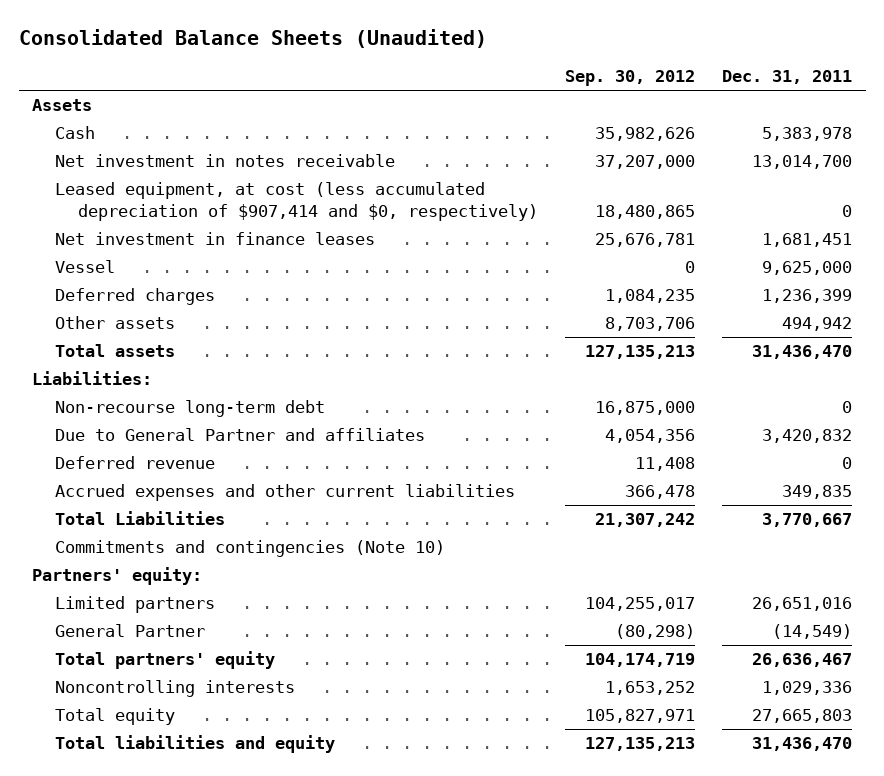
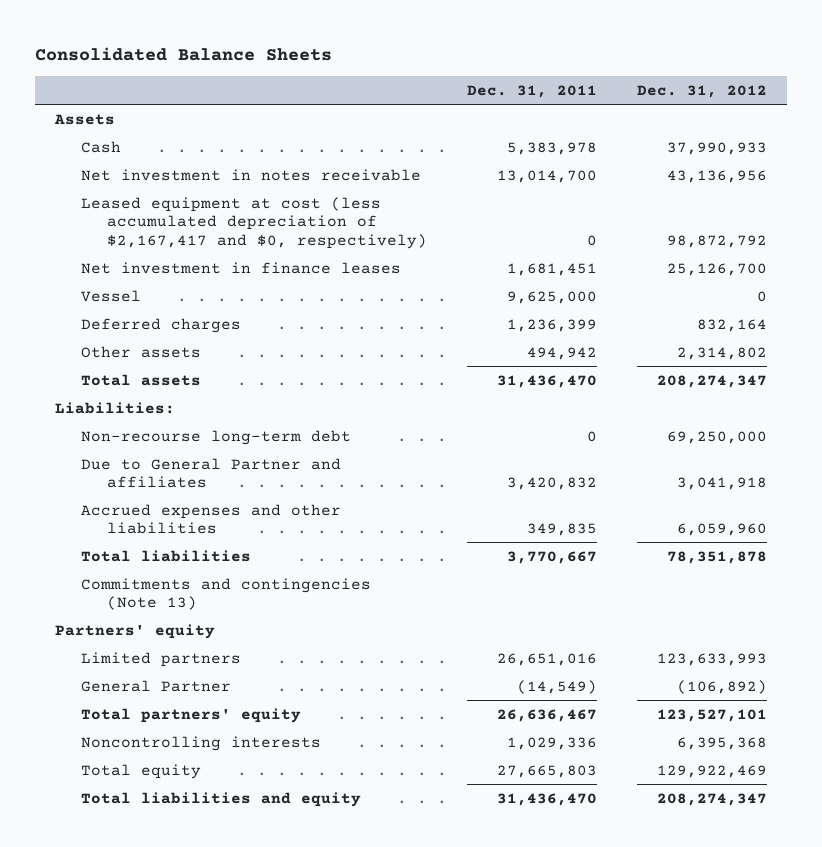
[18,29,487,49] Consolidated Balance Sheets (Unaudited) -> [35,47,333,62] Consolidated Balance Sheets
[565,70,696,87] Sep. 30, 2012 -> none
none -> [636,85,767,99] Dec. 31, 2012
[55,182,539,222] Leased equipment, at cost (less accumulated depreciation of $907,414 and $0, respectively) -> [80,196,427,249] Leased equipment at cost (less accumulated depreciation of $2,167,417 and $0, respectively)
[55,456,216,470] Deferred revenue -> none
[55,484,516,502] Accrued expenses and other current liabilities -> [80,503,341,535] Accrued expenses and other liabilities
[55,511,226,526] Total Liabilities -> [80,549,251,562] Total liabilities
[55,540,446,558] Commitments and contingencies (Note 10) -> [80,577,371,611] Commitments and contingencies (Note 13)
[32,567,203,586] Partners' equity: -> [55,623,216,639] Partners' equity

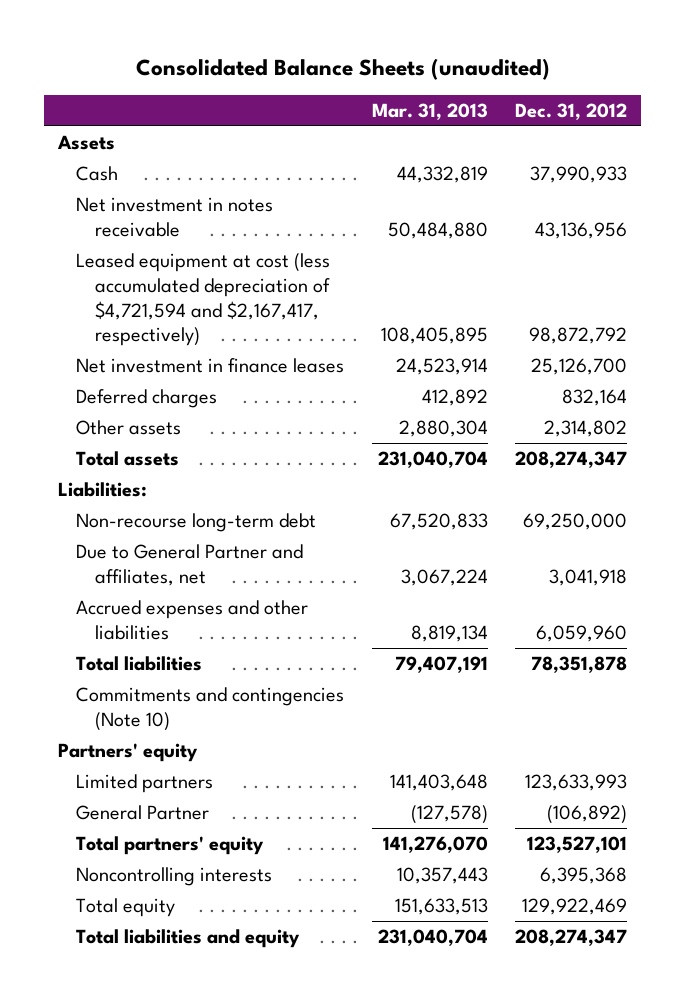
[35,47,333,62] Consolidated Balance Sheets -> [135,57,550,80] Consolidated Balance Sheets (unaudited)
[466,85,597,99] Dec. 31, 2011 -> none
none -> [371,102,488,120] Mar. 31, 2013
[80,196,427,249] Leased equipment at cost (less accumulated depreciation of $2,167,417 and $0, respectively) -> [76,252,331,347] Leased equipment at cost (less accumulated depreciation of $4,721,594 and $2,167,417, respectively)
[80,289,141,302] Vessel -> none
[80,457,341,489] Due to General Partner and affiliates -> [76,543,304,586] Due to General Partner and affiliates, net
[80,577,371,611] Commitments and contingencies (Note 13) -> [76,686,345,731] Commitments and contingencies (Note 10)

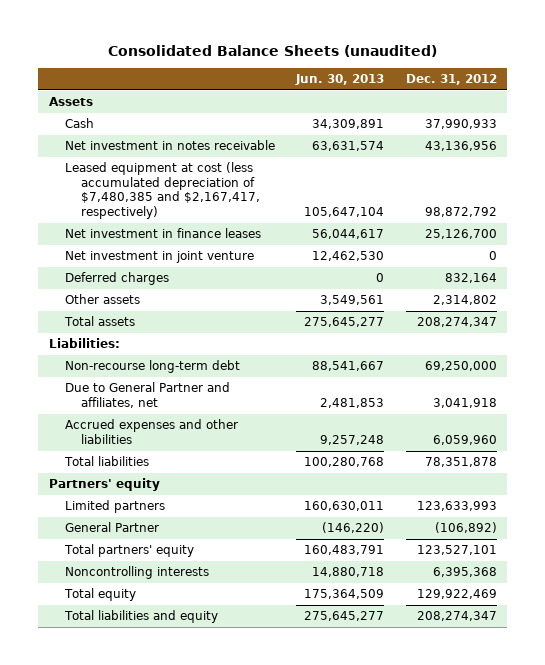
[371,102,488,120] Mar. 31, 2013 -> none
none -> [295,73,385,85] Jun. 30, 2013
[76,252,331,347] Leased equipment at cost (less accumulated depreciation of $4,721,594 and $2,167,417, respectively) -> [64,162,260,219] Leased equipment at cost (less accumulated depreciation of $7,480,385 and $2,167,417, respectively)
none -> [64,251,254,264] Net investment in joint venture
[76,686,345,731] Commitments and contingencies (Note 10) -> none

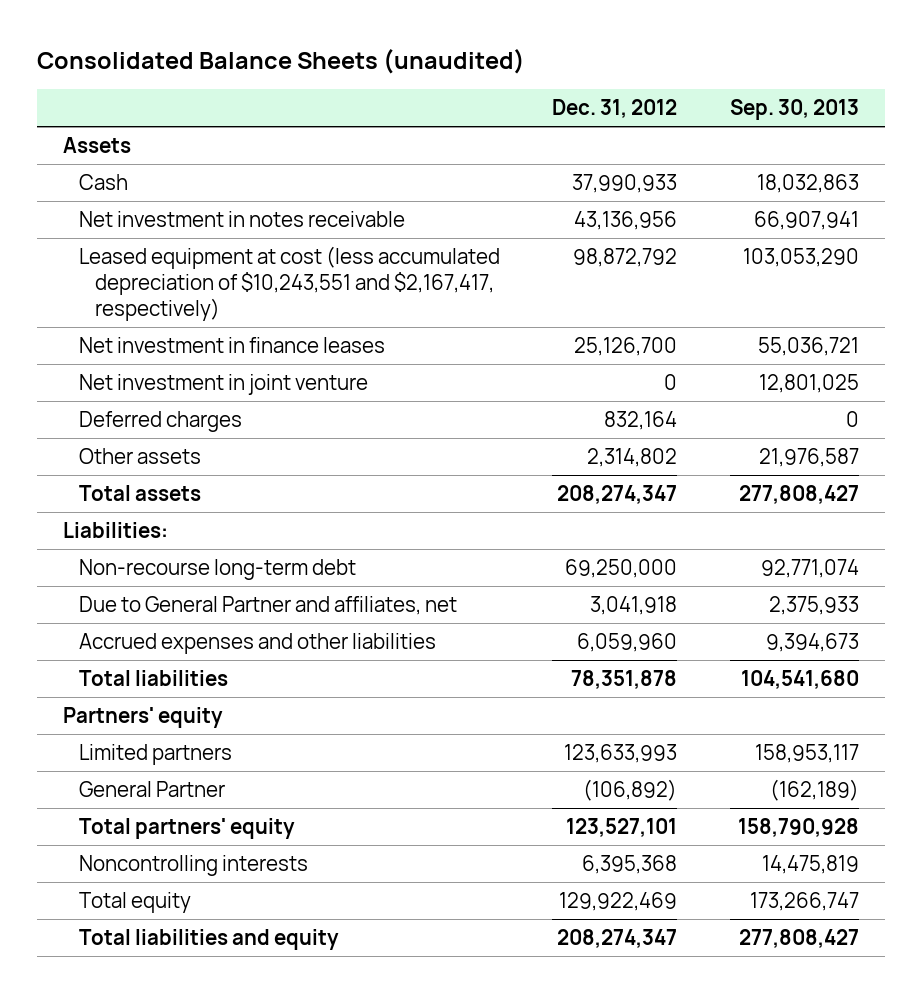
[295,73,385,85] Jun. 30, 2013 -> none
none -> [729,99,859,121] Sep. 30, 2013
[64,162,260,219] Leased equipment at cost (less accumulated depreciation of $7,480,385 and $2,167,417, respectively) -> [78,246,500,322] Leased equipment at cost (less accumulated depreciation of $10,243,551 and $2,167,417, respectively)

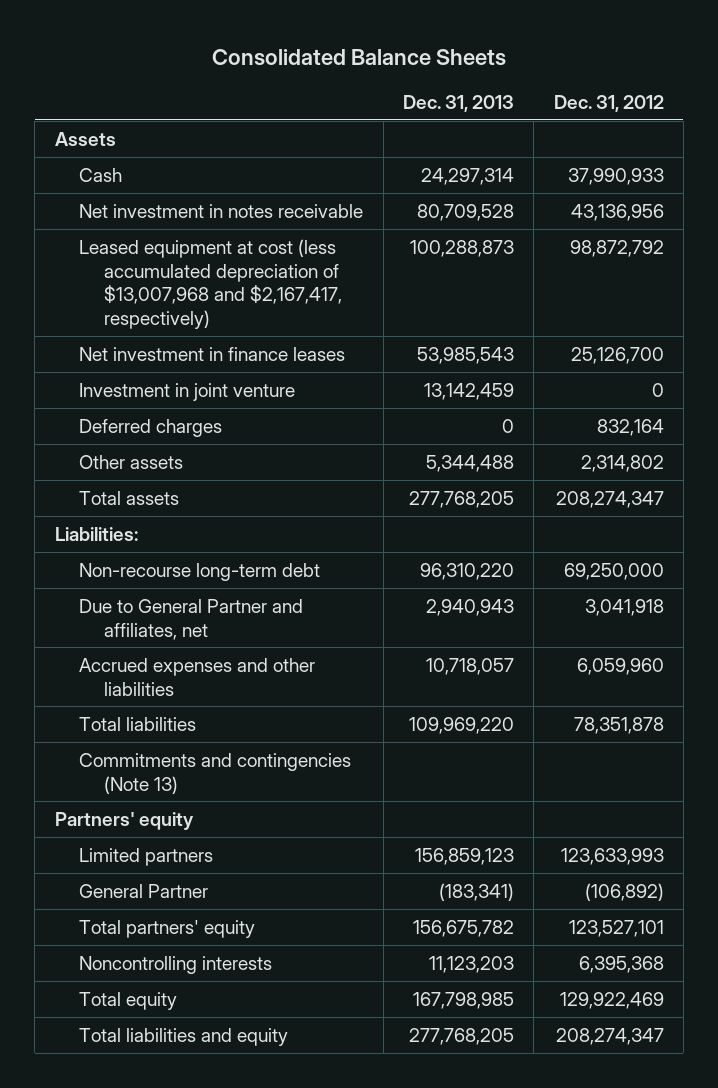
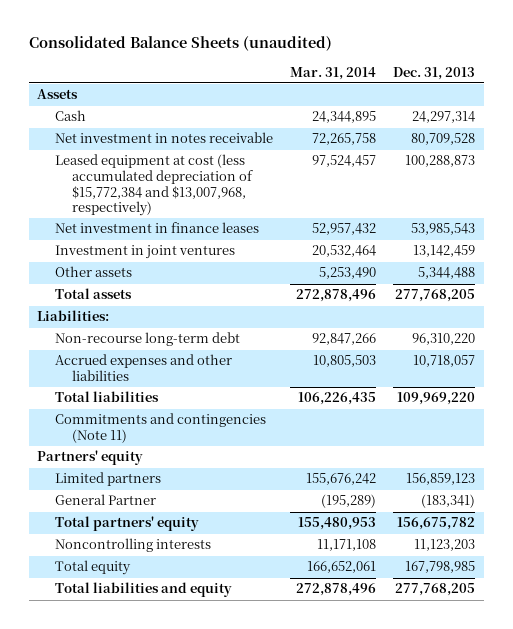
[212,48,507,66] Consolidated Balance Sheets -> [28,36,332,52] Consolidated Balance Sheets (unaudited)
[553,94,664,112] Dec. 31, 2012 -> none
none -> [289,66,376,80] Mar. 31, 2014
[79,238,342,329] Leased equipment at cost (less accumulated depreciation of $13,007,968 and $2,167,417, respectively) -> [54,154,254,217] Leased equipment at cost (less accumulated depreciation of $15,772,384 and $13,007,968, respectively)
[79,418,223,437] Deferred charges -> none
[79,382,296,401] Investment in joint venture -> [54,245,235,260] Investment in joint ventures
[79,598,304,640] Due to General Partner and affiliates, net -> none
[79,752,352,794] Commitments and contingencies (Note 13) -> [54,413,266,443] Commitments and contingencies (Note 11)

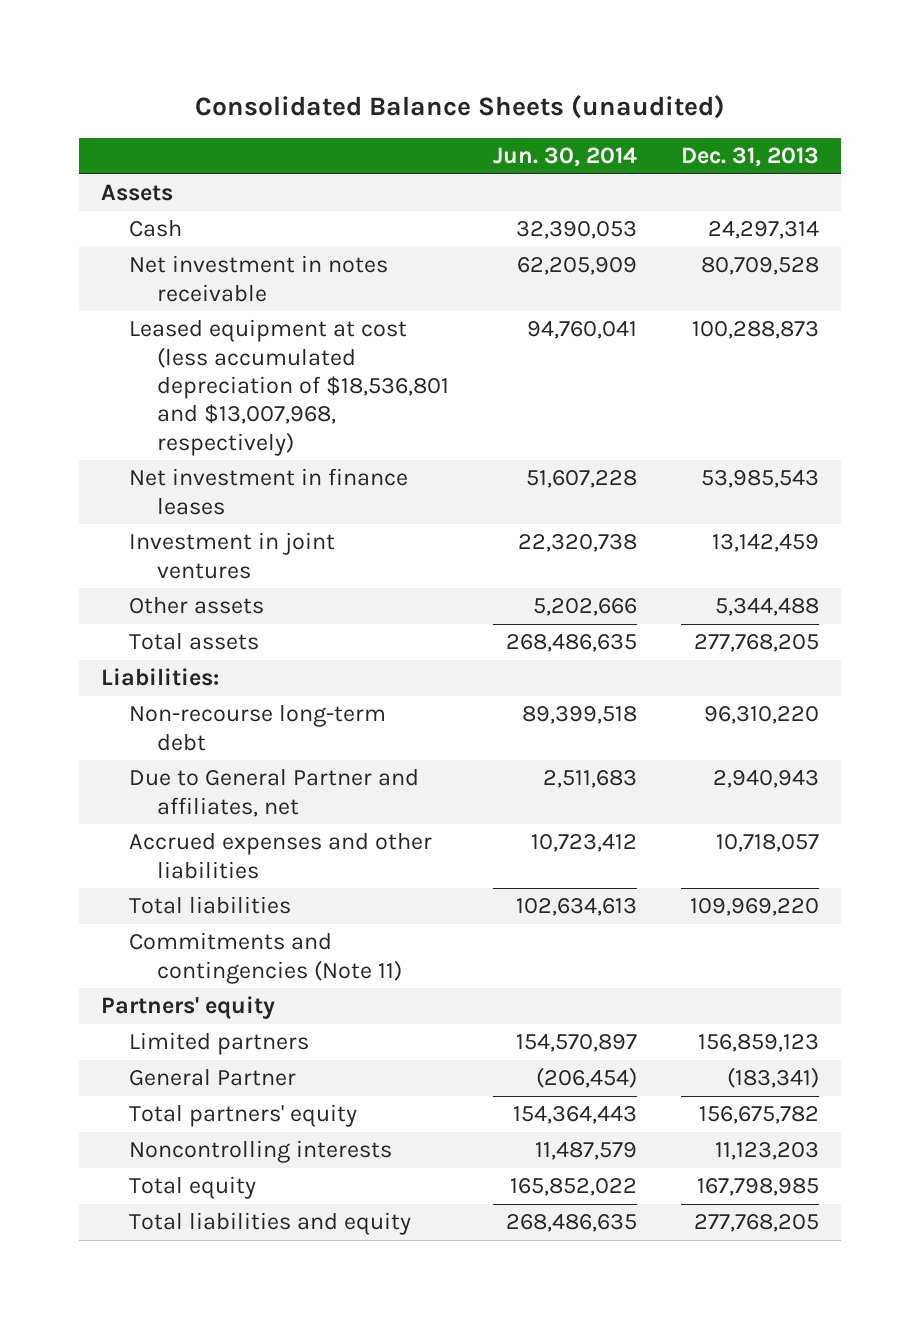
[289,66,376,80] Mar. 31, 2014 -> none
none -> [493,147,638,168] Jun. 30, 2014
[54,154,254,217] Leased equipment at cost (less accumulated depreciation of $15,772,384 and $13,007,968, respectively) -> [128,319,449,456] Leased equipment at cost (less accumulated depreciation of $18,536,801 and $13,007,968, respectively)
none -> [128,768,419,817] Due to General Partner and affiliates, net

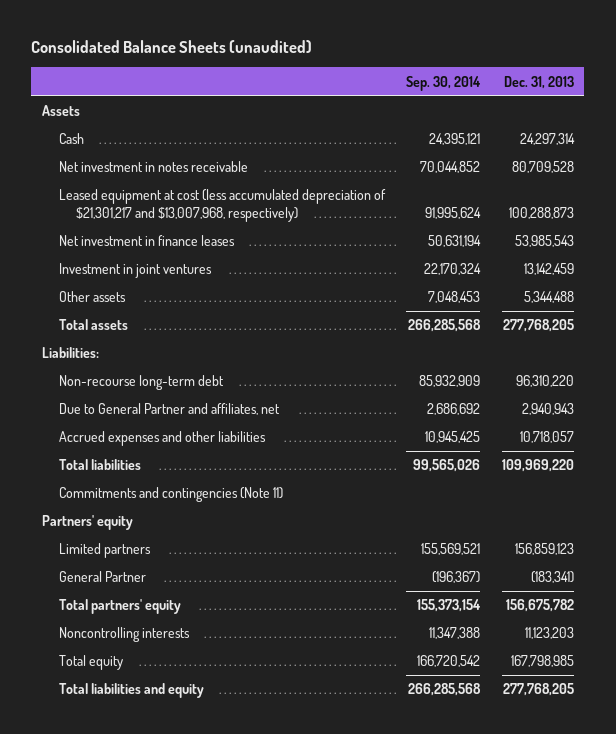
[493,147,638,168] Jun. 30, 2014 -> none
none -> [406,75,482,91] Sep. 30, 2014
[128,319,449,456] Leased equipment at cost (less accumulated depreciation of $18,536,801 and $13,007,968, respectively) -> [59,189,387,223] Leased equipment at cost (less accumulated depreciation of $21,301,217 and $13,007,968, respectively)

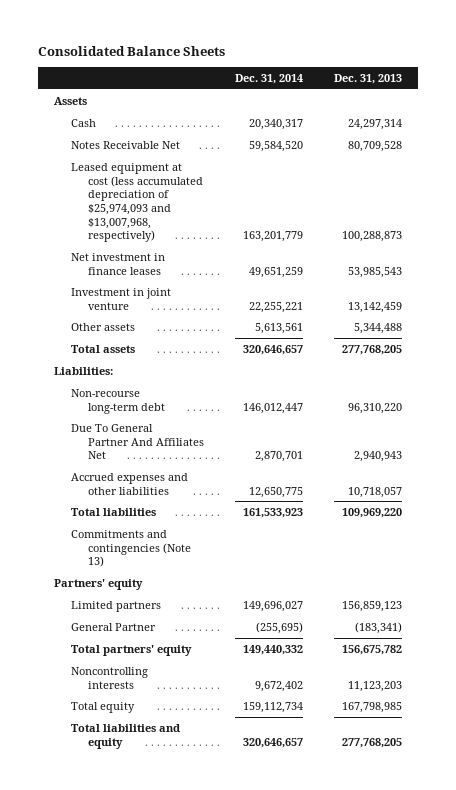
[31,40,313,54] Consolidated Balance Sheets (unaudited) -> [38,45,226,56] Consolidated Balance Sheets
[406,75,482,91] Sep. 30, 2014 -> none
none -> [235,73,304,84] Dec. 31, 2014
[59,161,249,173] Net investment in notes receivable -> [70,140,180,149] Notes Receivable Net
[59,189,387,223] Leased equipment at cost (less accumulated depreciation of $21,301,217 and $13,007,968, respectively) -> [70,162,204,243] Leased equipment at cost (less accumulated depreciation of $25,974,093 and $13,007,968, respectively)
[59,263,213,279] Investment in joint ventures -> [70,287,171,310] Investment in joint venture
[59,403,281,416] Due to General Partner and affiliates, net -> [70,423,205,460] Due To General Partner And Affiliates Net
[59,487,284,503] Commitments and contingencies (Note 11) -> [70,529,192,568] Commitments and contingencies (Note 13)

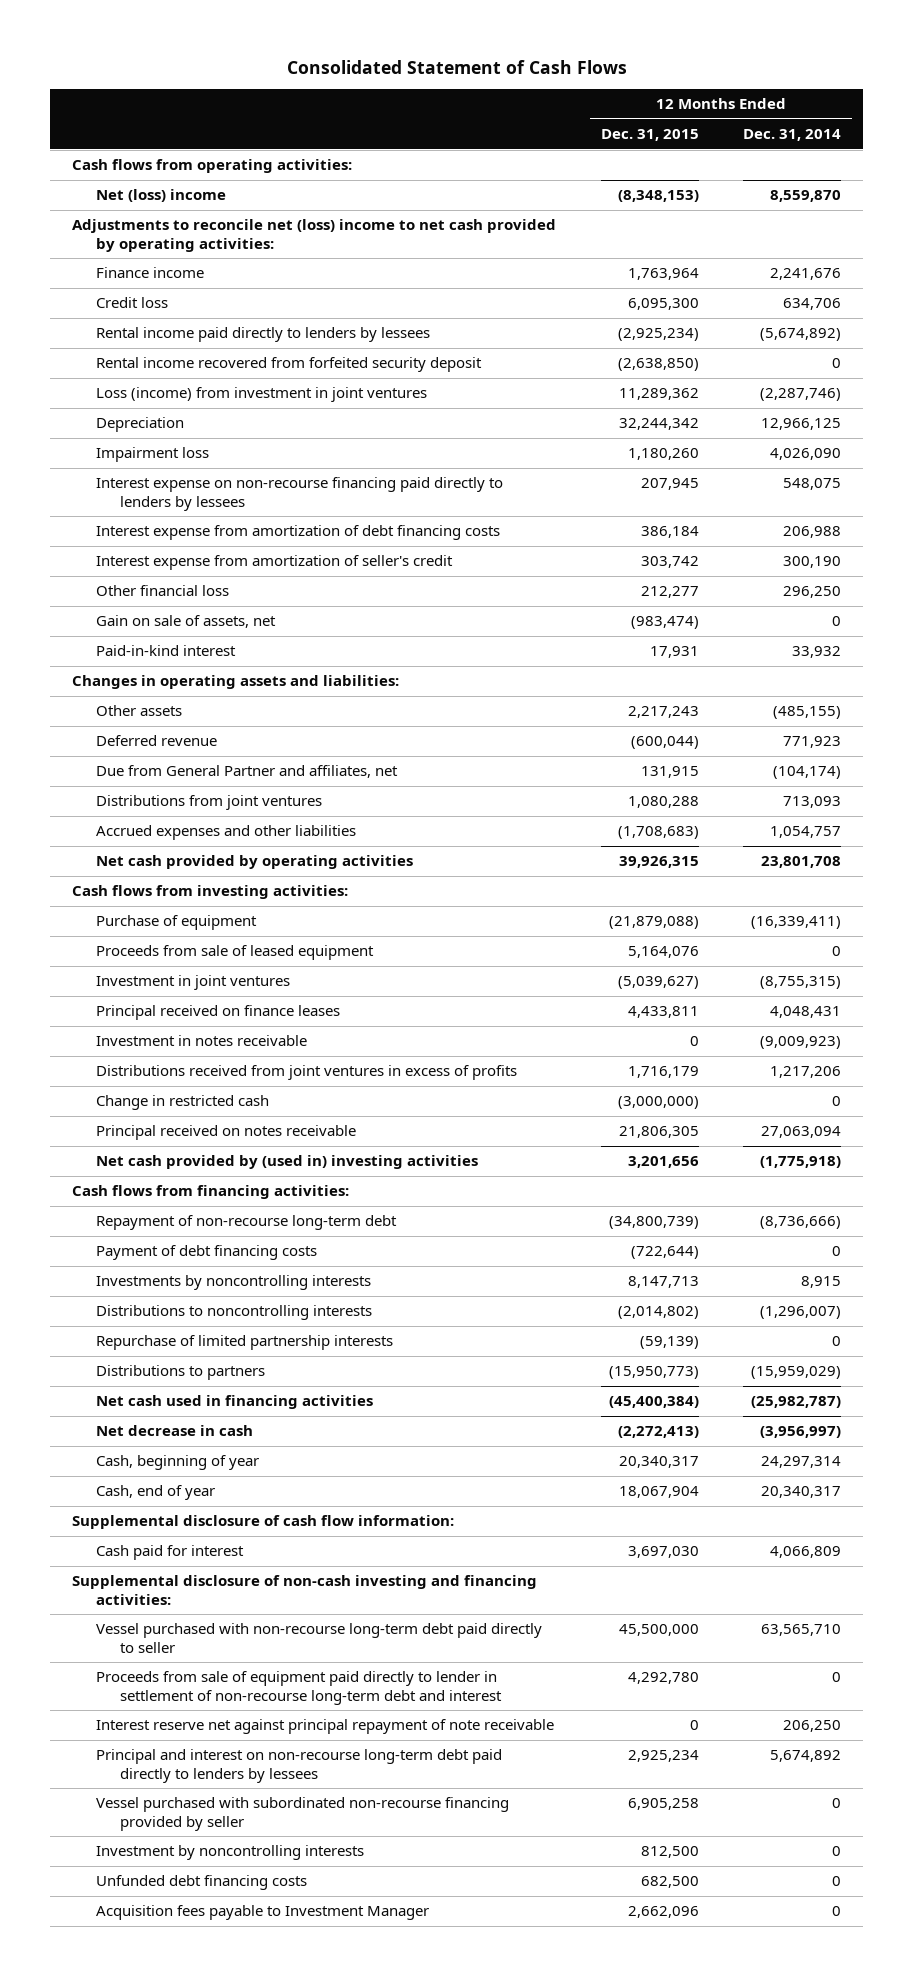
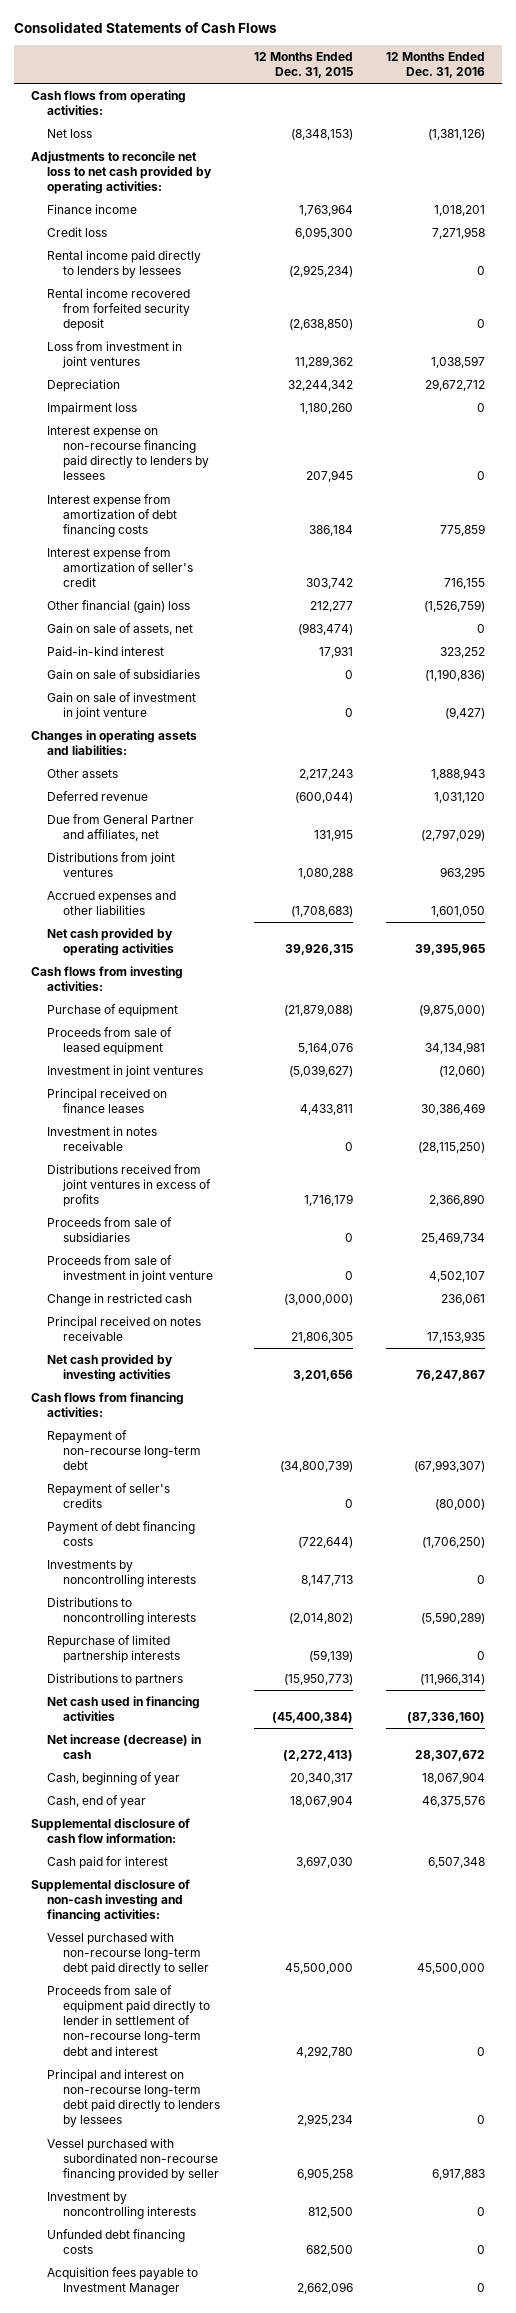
[286,59,627,74] Consolidated Statement of Cash Flows -> [14,21,278,33] Consolidated Statements of Cash Flows
[743,129,842,142] Dec. 31, 2014 -> none
none -> [386,51,486,78] 12 Months Ended Dec. 31, 2016
[96,189,227,203] Net (loss) income -> [47,128,93,138] Net loss
[72,219,557,252] Adjustments to reconcile net (loss) income to net cash provided by operating activities: -> [31,150,213,195] Adjustments to reconcile net loss to net cash provided by operating activities:
[96,387,428,403] Loss (income) from investment in joint ventures -> [47,340,183,369] Loss from investment in joint ventures
[96,585,230,597] Other financial loss -> [47,599,191,613] Other financial (gain) loss
none -> [47,668,201,679] Gain on sale of subsidiaries
none -> [47,691,197,720] Gain on sale of investment in joint venture
none -> [47,1216,173,1243] Proceeds from sale of subsidiaries
none -> [47,1254,213,1283] Proceeds from sale of investment in joint venture
[96,1155,479,1170] Net cash provided by (used in) investing activities -> [47,1353,174,1383] Net cash provided by investing activities
none -> [47,1482,171,1509] Repayment of seller's credits
[96,1425,254,1437] Net decrease in cash -> [47,1733,202,1760] Net increase (decrease) in cash
[96,1719,555,1735] Interest reserve net against principal repayment of note receivable -> none

